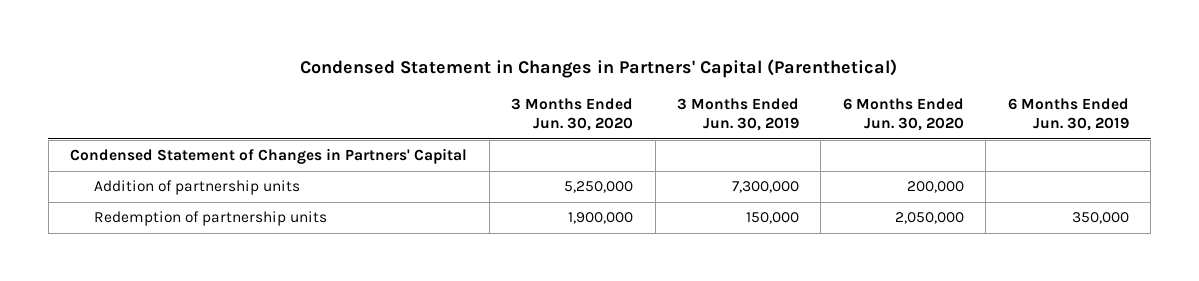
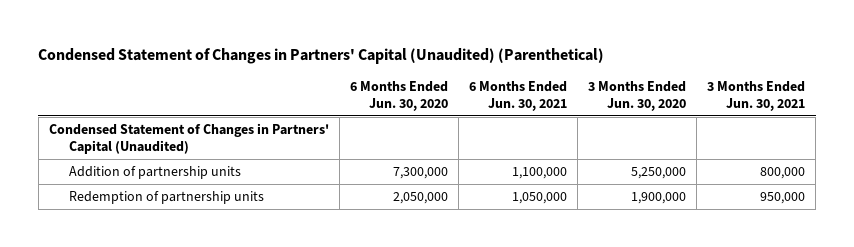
[300,58,898,78] Condensed Statement in Changes in Partners' Capital (Parenthetical) -> [38,47,605,64] Condensed Statement of Changes in Partners' Capital (Unaudited) (Parenthetical)
[676,97,799,132] 3 Months Ended Jun. 30, 2019 -> none
[1007,97,1129,132] 6 Months Ended Jun. 30, 2019 -> none
none -> [469,80,568,111] 6 Months Ended Jun. 30, 2021
none -> [707,80,806,111] 3 Months Ended Jun. 30, 2021
[70,148,468,165] Condensed Statement of Changes in Partners' Capital -> [49,123,330,154] Condensed Statement of Changes in Partners' Capital (Unaudited)
[906,181,964,194] 200,000 -> [393,167,449,180] 7,300,000

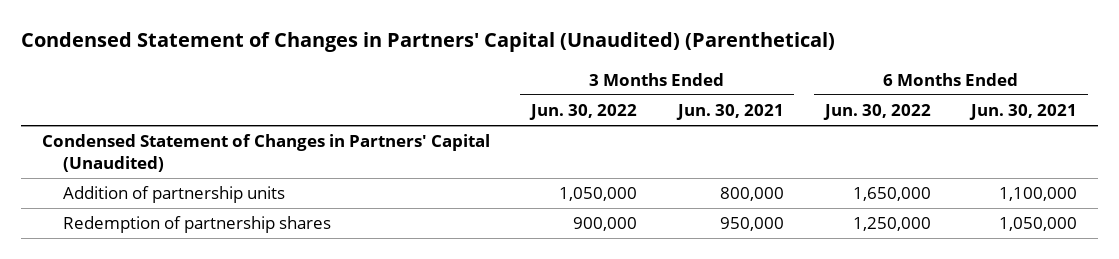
[350,80,449,111] 6 Months Ended Jun. 30, 2020 -> none
[588,80,687,111] 3 Months Ended Jun. 30, 2020 -> none
none -> [528,104,637,121] Jun. 30, 2022
none -> [822,104,931,121] Jun. 30, 2022
[68,191,264,205] Redemption of partnership units -> [63,216,332,234] Redemption of partnership shares

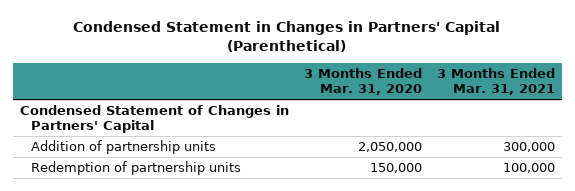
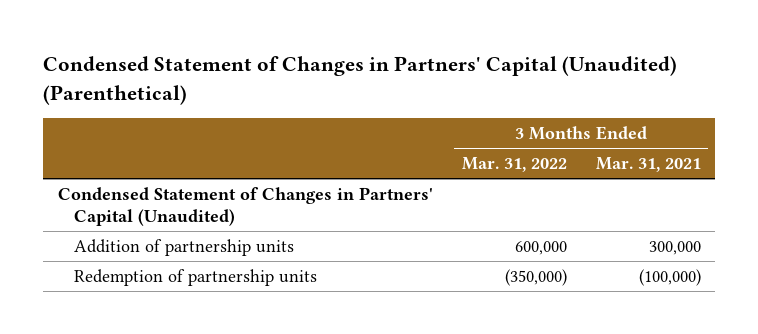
[73,20,501,52] Condensed Statement in Changes in Partners' Capital (Parenthetical) -> [43,56,678,105] Condensed Statement of Changes in Partners' Capital (Unaudited) (Parenthetical)
[303,68,422,96] 3 Months Ended Mar. 31, 2020 -> none
none -> [461,157,567,173] Mar. 31, 2022
[20,105,290,134] Condensed Statement of Changes in Partners' Capital -> [57,187,433,226] Condensed Statement of Changes in Partners' Capital (Unaudited)
[502,163,555,174] 100,000 -> [638,269,701,287] (100,000)

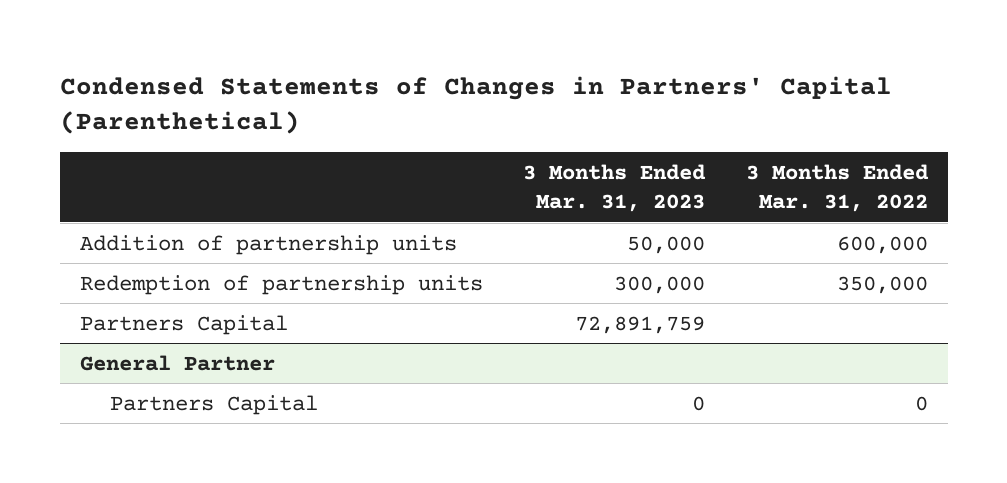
[43,56,678,105] Condensed Statement of Changes in Partners' Capital (Unaudited) (Parenthetical) -> [59,76,892,135] Condensed Statements of Changes in Partners' Capital (Parenthetical)
[595,157,701,173] Mar. 31, 2021 -> none
none -> [523,163,707,212] 3 Months Ended Mar. 31, 2023
[57,187,433,226] Condensed Statement of Changes in Partners' Capital (Unaudited) -> none
[504,269,567,287] (350,000) -> [836,275,928,294] 350,000
none -> [79,314,288,335] Partners Capital
none -> [79,354,275,371] General Partner
none -> [109,394,318,415] Partners Capital

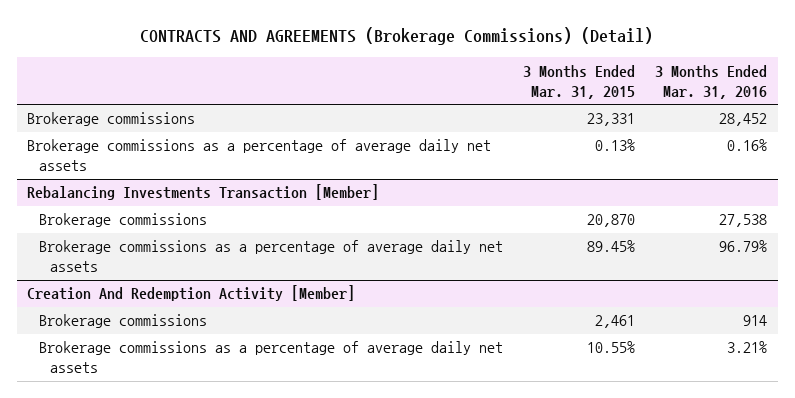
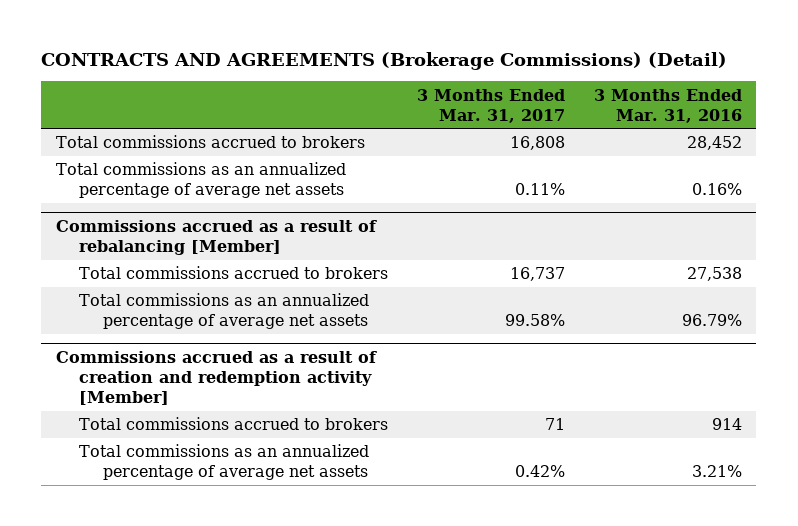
[523,64,636,99] 3 Months Ended Mar. 31, 2015 -> none
none -> [417,88,566,123] 3 Months Ended Mar. 31, 2017
[27,112,196,127] Brokerage commissions -> [55,135,365,149] Total commissions accrued to brokers
[27,139,492,172] Brokerage commissions as a percentage of average daily net assets -> [55,162,346,199] Total commissions as an annualized percentage of average net assets
[27,184,380,201] Rebalancing Investments Transaction [Member] -> [55,220,377,255] Commissions accrued as a result of rebalancing [Member]
[38,213,207,228] Brokerage commissions -> [79,266,389,280] Total commissions accrued to brokers
[38,240,503,273] Brokerage commissions as a percentage of average daily net assets -> [79,293,370,330] Total commissions as an annualized percentage of average net assets
[27,285,356,302] Creation And Redemption Activity [Member] -> [55,351,377,405] Commissions accrued as a result of creation and redemption activity [Member]
[38,314,207,329] Brokerage commissions -> [79,417,389,431] Total commissions accrued to brokers
[38,341,503,374] Brokerage commissions as a percentage of average daily net assets -> [79,444,370,481] Total commissions as an annualized percentage of average net assets

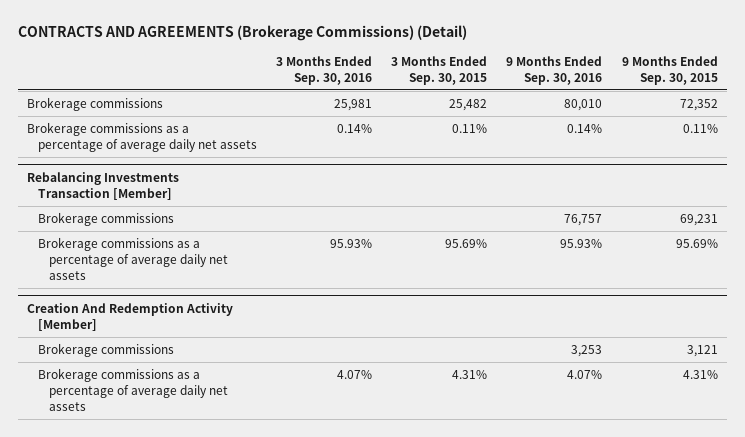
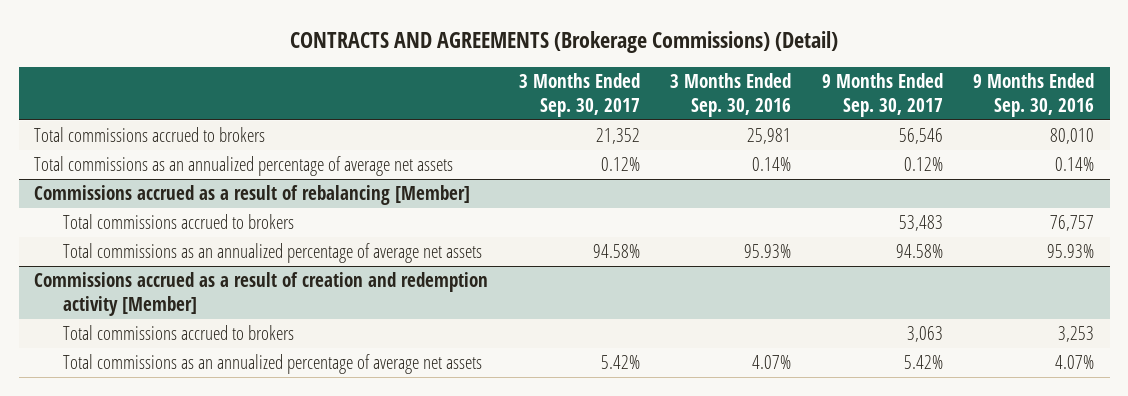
[391,55,488,85] 3 Months Ended Sep. 30, 2015 -> none
[621,55,718,85] 9 Months Ended Sep. 30, 2015 -> none
none -> [518,72,640,117] 3 Months Ended Sep. 30, 2017
none -> [821,72,943,117] 9 Months Ended Sep. 30, 2017
[27,96,164,111] Brokerage commissions -> [33,127,265,143] Total commissions accrued to brokers
[27,121,258,152] Brokerage commissions as a percentage of average daily net assets -> [33,156,453,177] Total commissions as an annualized percentage of average net assets
[27,171,180,200] Rebalancing Investments Transaction [Member] -> [33,185,470,206] Commissions accrued as a result of rebalancing [Member]
[38,211,175,226] Brokerage commissions -> [63,214,295,230] Total commissions accrued to brokers
[38,236,228,280] Brokerage commissions as a percentage of average daily net assets -> [63,243,483,264] Total commissions as an annualized percentage of average net assets
[27,302,234,331] Creation And Redemption Activity [Member] -> [33,272,488,317] Commissions accrued as a result of creation and redemption activity [Member]
[38,342,175,357] Brokerage commissions -> [63,325,295,341] Total commissions accrued to brokers
[38,367,228,411] Brokerage commissions as a percentage of average daily net assets -> [63,354,483,375] Total commissions as an annualized percentage of average net assets

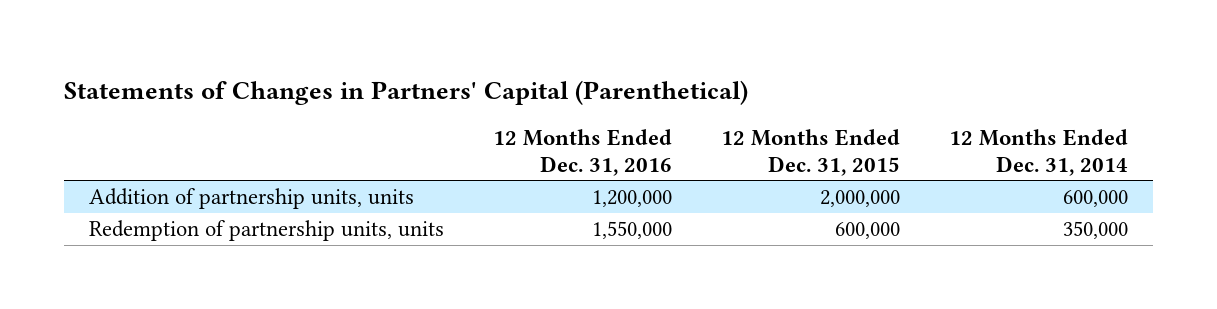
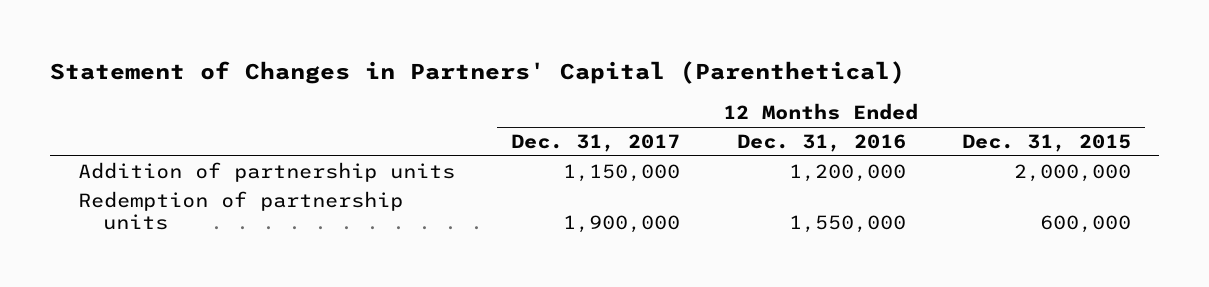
[63,79,748,105] Statements of Changes in Partners' Capital (Parenthetical) -> [50,61,906,85] Statement of Changes in Partners' Capital (Parenthetical)
[949,128,1129,176] 12 Months Ended Dec. 31, 2014 -> none
none -> [511,134,681,153] Dec. 31, 2017
[88,188,414,210] Addition of partnership units, units -> [78,162,456,183] Addition of partnership units
[88,220,444,242] Redemption of partnership units, units -> [78,191,404,230] Redemption of partnership units

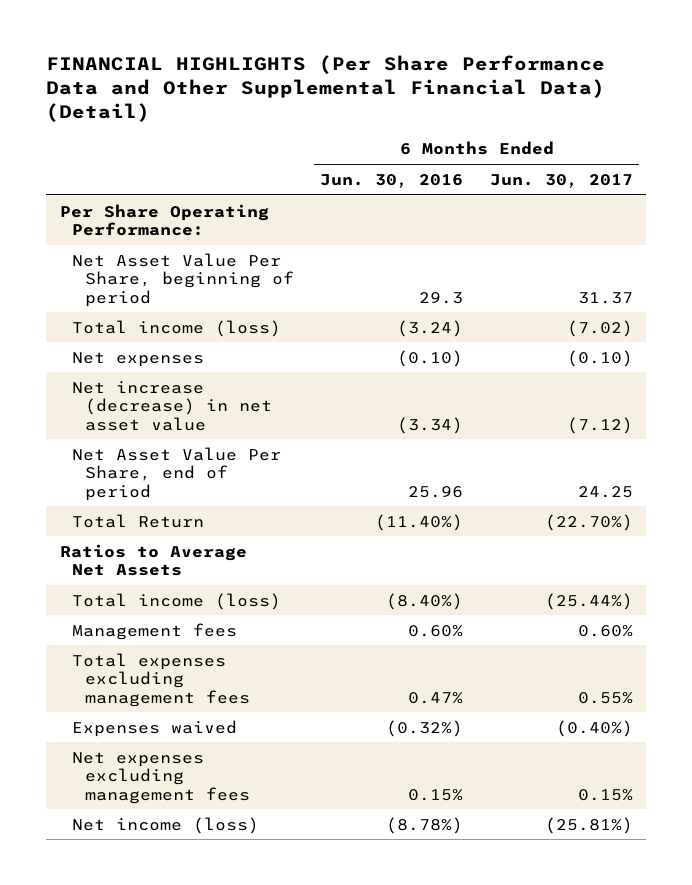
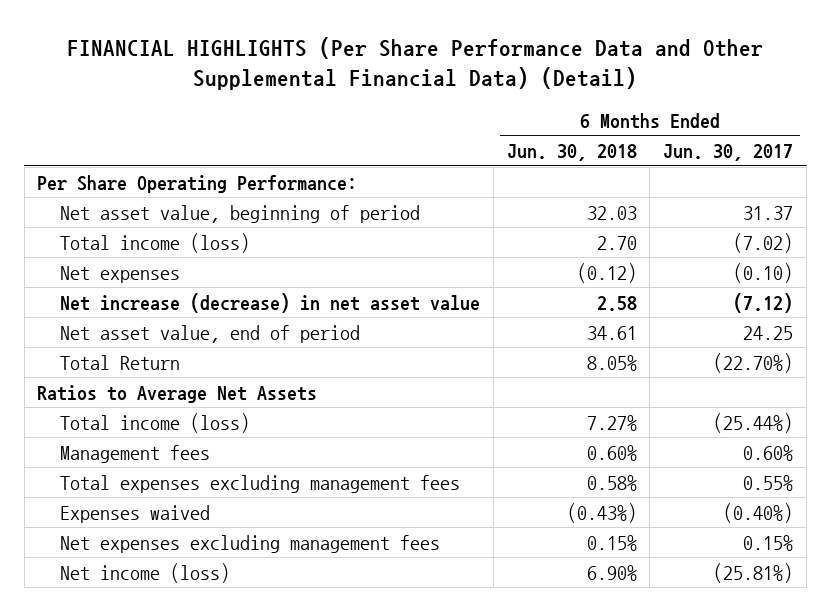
[320,173,464,188] Jun. 30, 2016 -> none
none -> [506,144,637,162] Jun. 30, 2018
[72,252,295,307] Net Asset Value Per Share, beginning of period -> [60,204,421,223] Net asset value, beginning of period
[72,446,282,501] Net Asset Value Per Share, end of period -> [60,324,361,343] Net asset value, end of period

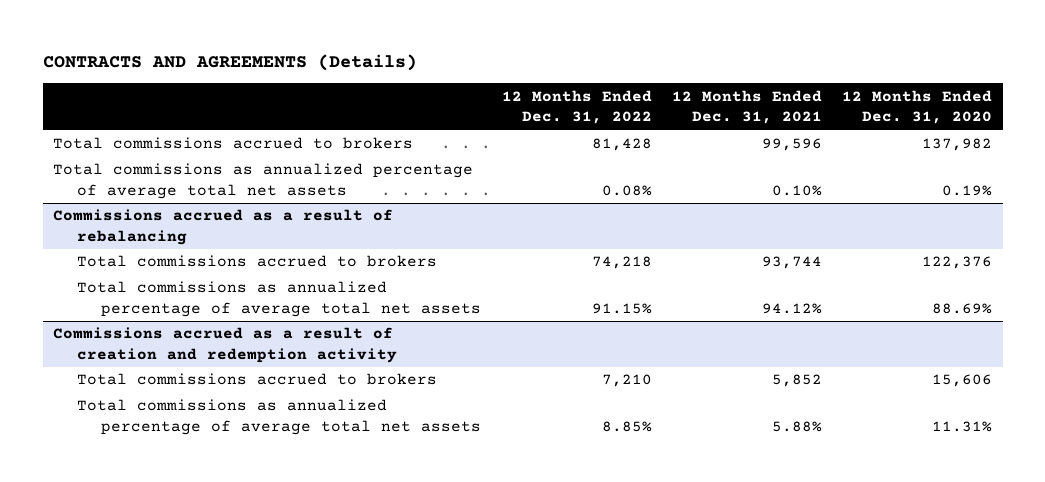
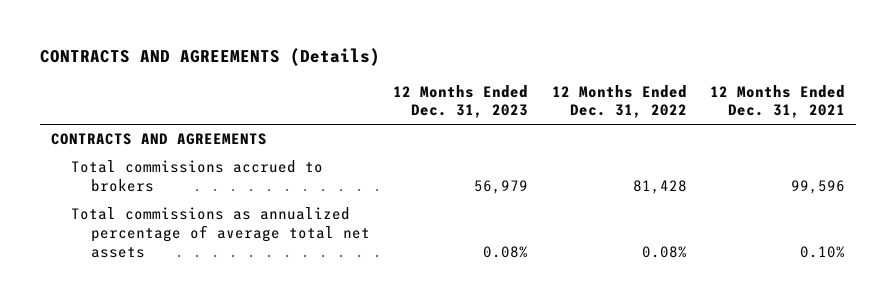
[842,89,993,125] 12 Months Ended Dec. 31, 2020 -> none
none -> [393,84,529,119] 12 Months Ended Dec. 31, 2023
none -> [51,133,268,146] CONTRACTS AND AGREEMENTS
[52,209,393,246] Commissions accrued as a result of rebalancing -> none
[77,255,438,268] Total commissions accrued to brokers -> none
[77,281,482,318] Total commissions as annualized percentage of average total net assets -> none
[52,327,398,364] Commissions accrued as a result of creation and redemption activity -> none
[77,373,438,386] Total commissions accrued to brokers -> none
[77,399,482,436] Total commissions as annualized percentage of average total net assets -> none

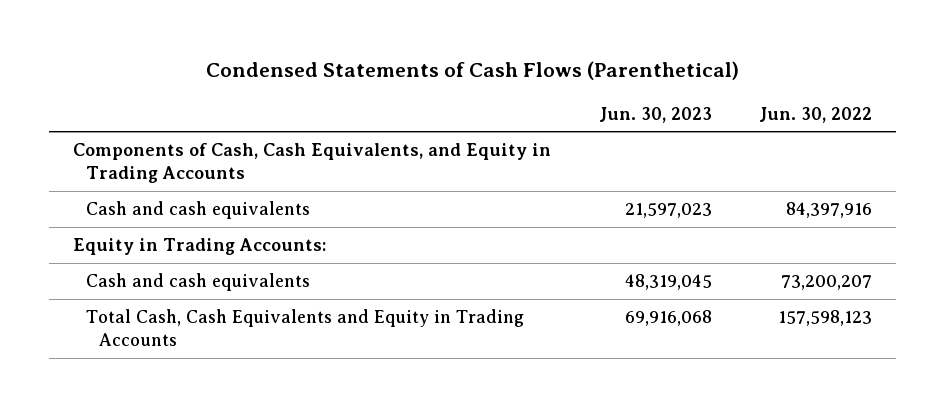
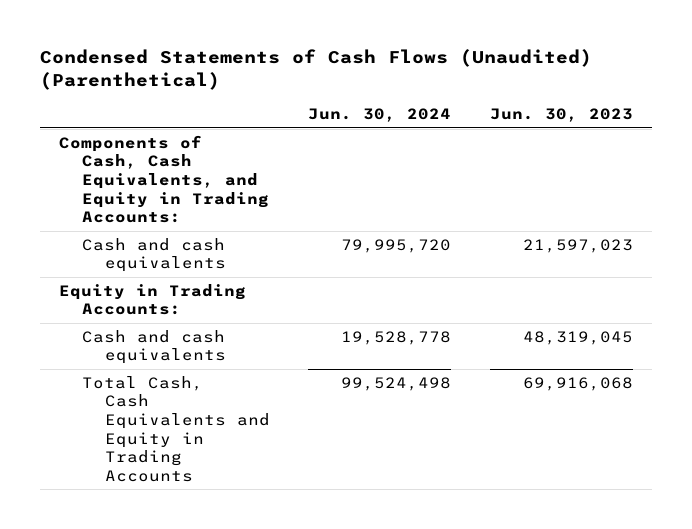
[205,61,739,81] Condensed Statements of Cash Flows (Parenthetical) -> [39,48,592,90] Condensed Statements of Cash Flows (Unaudited) (Parenthetical)
[759,106,873,123] Jun. 30, 2022 -> none
none -> [308,108,452,123] Jun. 30, 2024
[73,143,552,184] Components of Cash, Cash Equivalents, and Equity in Trading Accounts -> [58,134,269,224] Components of Cash, Cash Equivalents, and Equity in Trading Accounts:

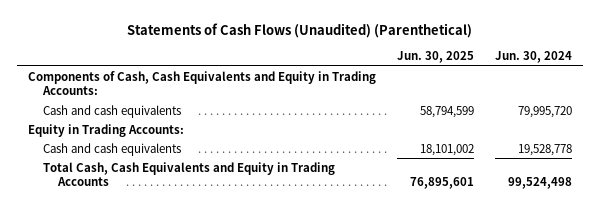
[39,48,592,90] Condensed Statements of Cash Flows (Unaudited) (Parenthetical) -> [127,23,473,39] Statements of Cash Flows (Unaudited) (Parenthetical)
[489,108,633,123] Jun. 30, 2023 -> none
none -> [397,51,475,64] Jun. 30, 2025
[58,134,269,224] Components of Cash, Cash Equivalents, and Equity in Trading Accounts: -> [27,70,376,96] Components of Cash, Cash Equivalents and Equity in Trading Accounts:

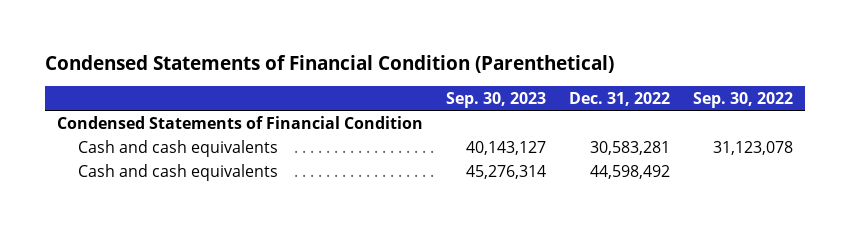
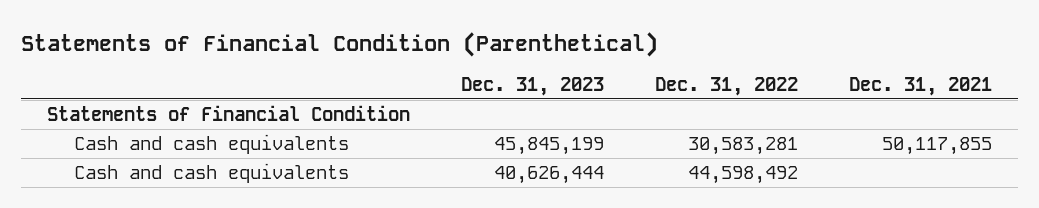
[44,54,614,73] Condensed Statements of Financial Condition (Parenthetical) -> [21,32,659,58] Statements of Financial Condition (Parenthetical)
[445,91,546,108] Sep. 30, 2023 -> none
[693,91,794,108] Sep. 30, 2022 -> none
none -> [461,76,605,96] Dec. 31, 2023
none -> [849,76,993,96] Dec. 31, 2021
[56,115,423,129] Condensed Statements of Financial Condition -> [47,104,411,121] Statements of Financial Condition

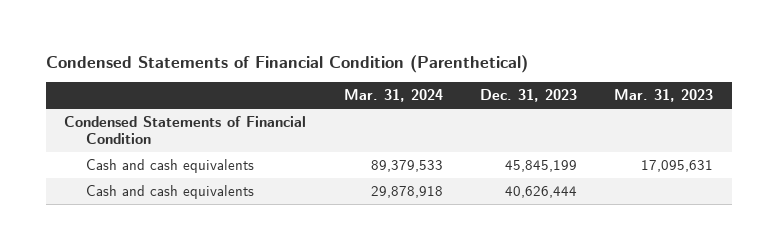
[21,32,659,58] Statements of Financial Condition (Parenthetical) -> [45,54,528,73] Condensed Statements of Financial Condition (Parenthetical)
[655,76,799,96] Dec. 31, 2022 -> none
[849,76,993,96] Dec. 31, 2021 -> none
none -> [343,89,443,103] Mar. 31, 2024
none -> [614,89,714,103] Mar. 31, 2023
[47,104,411,121] Statements of Financial Condition -> [64,116,307,144] Condensed Statements of Financial Condition

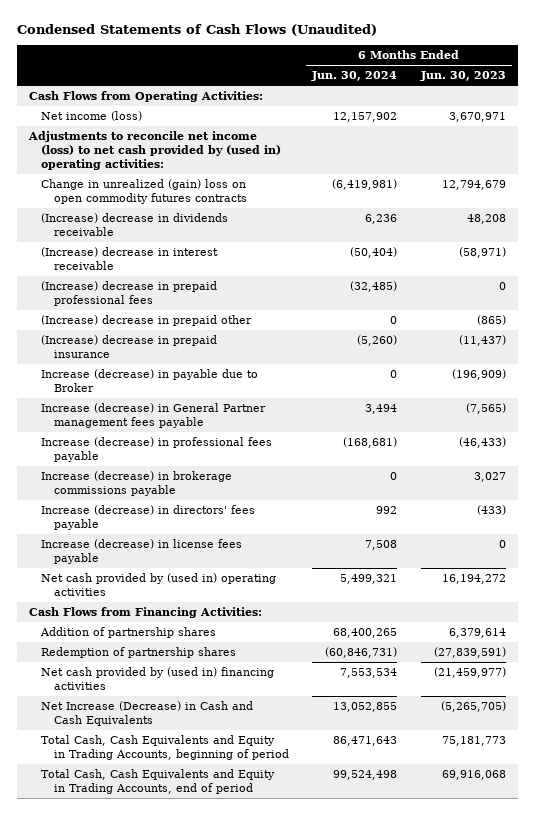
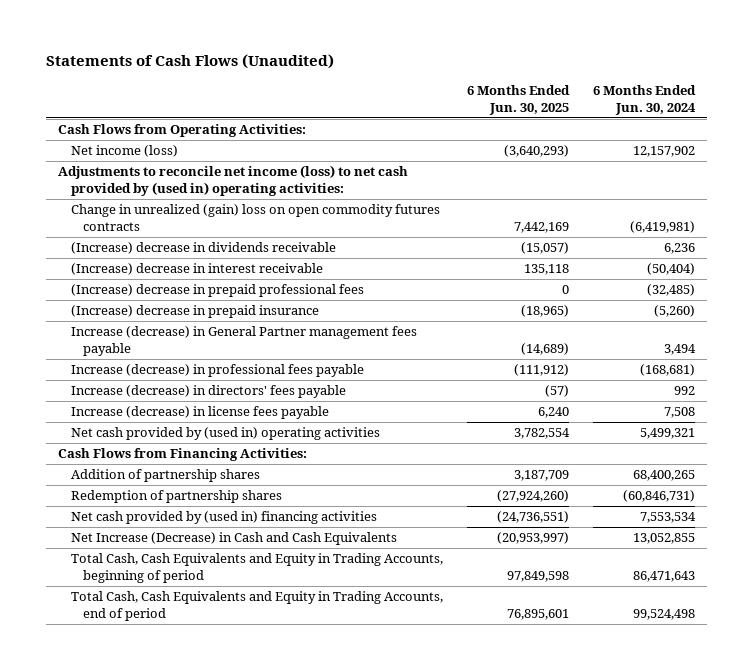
[16,24,377,37] Condensed Statements of Cash Flows (Unaudited) -> [45,54,334,70] Statements of Cash Flows (Unaudited)
[420,71,507,82] Jun. 30, 2023 -> none
none -> [466,84,570,115] 6 Months Ended Jun. 30, 2025
[41,315,253,327] (Increase) decrease in prepaid other -> none
[41,369,259,393] Increase (decrease) in payable due to Broker -> none
[41,471,233,497] Increase (decrease) in brokerage commissions payable -> none

